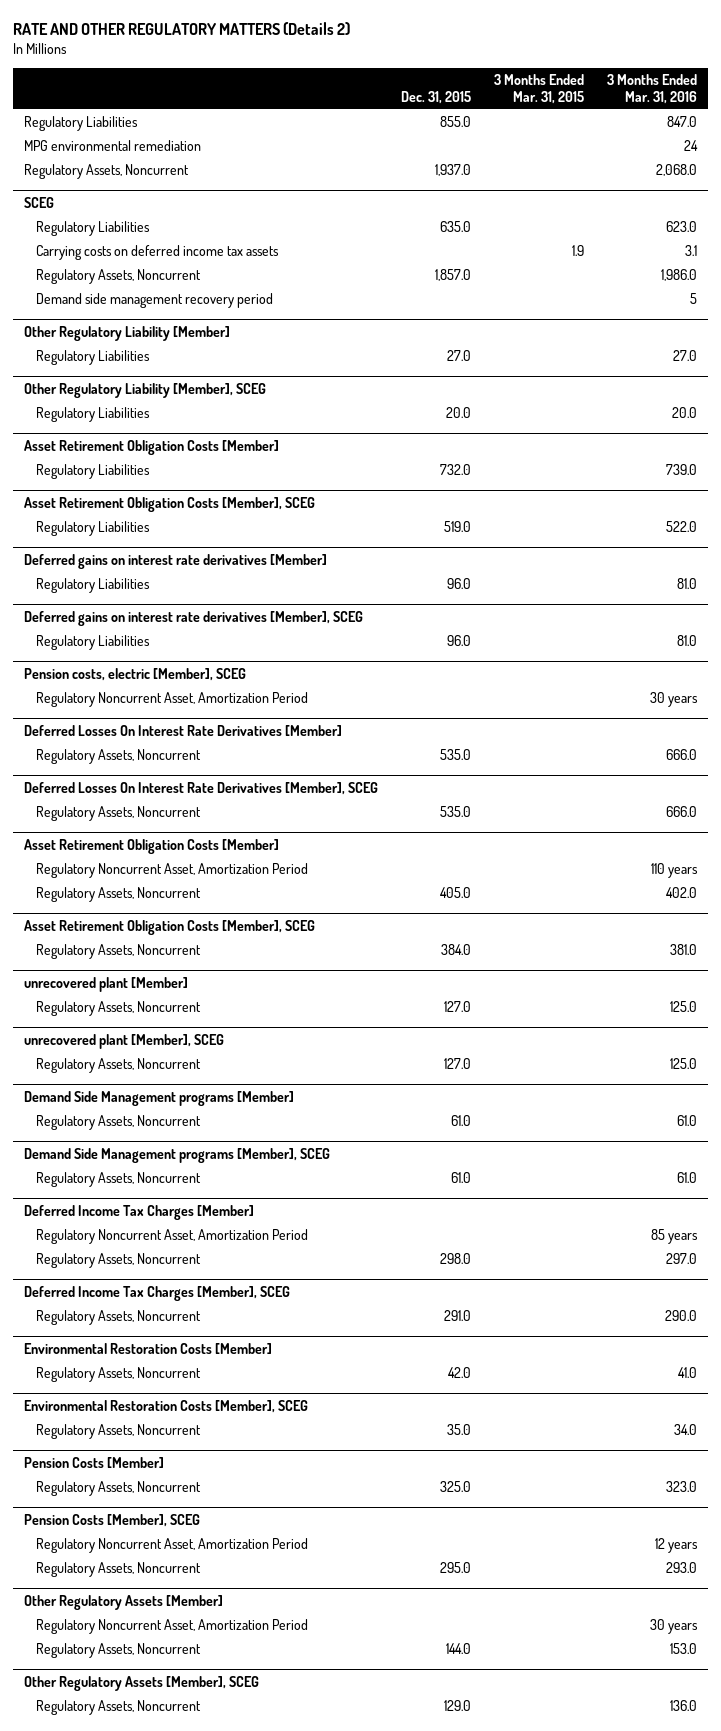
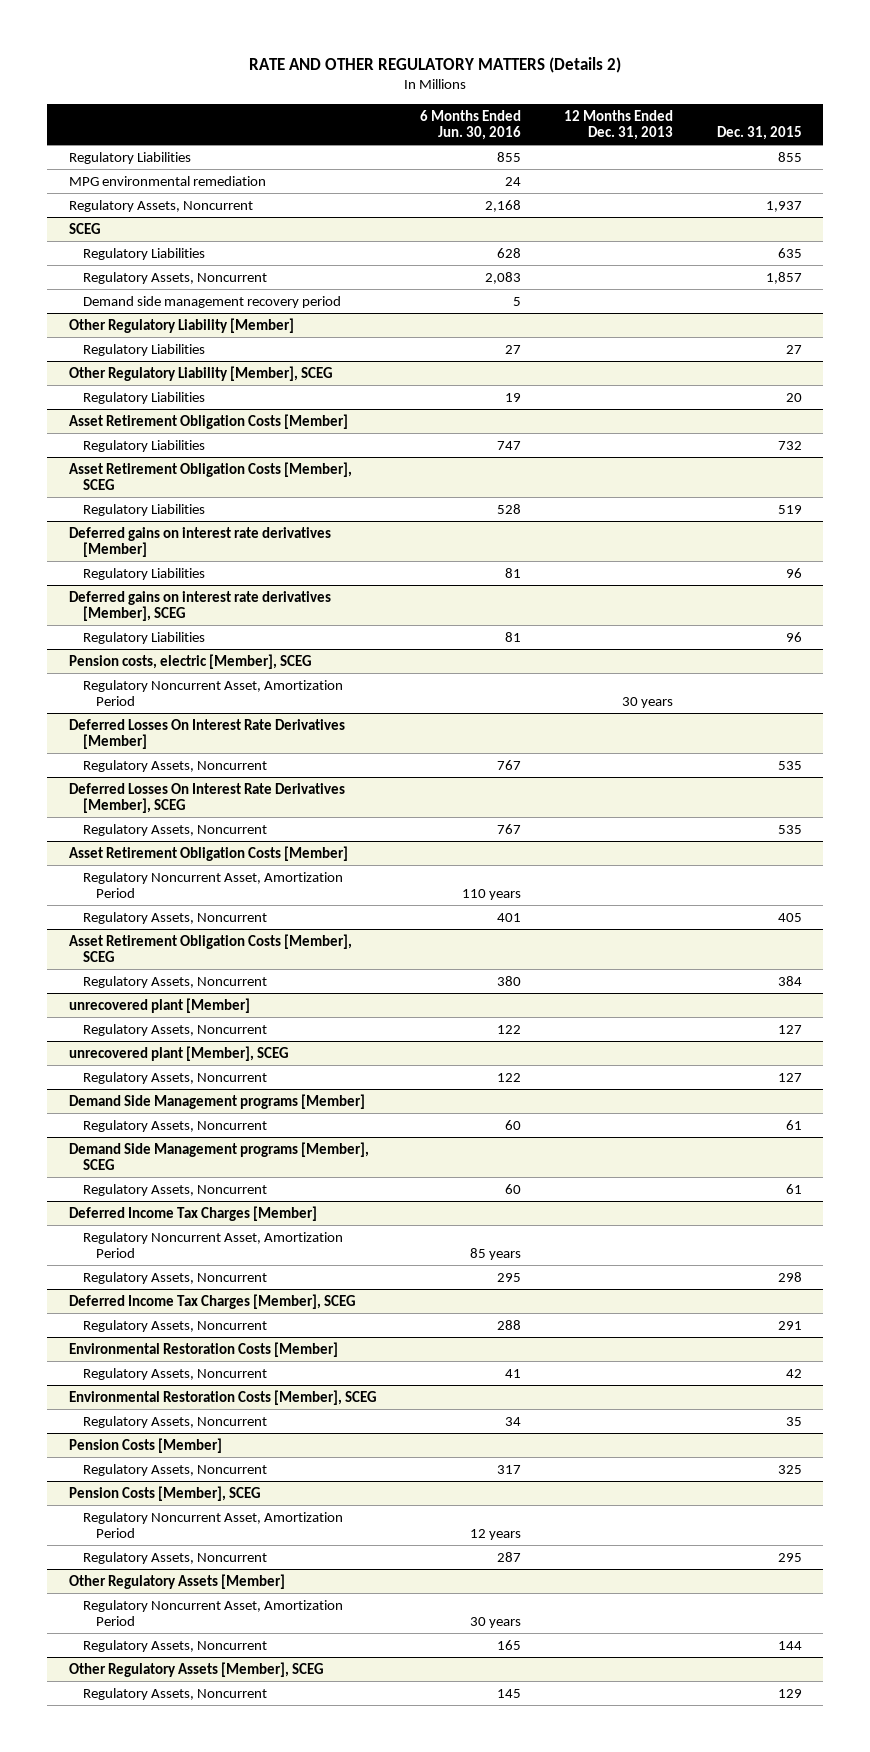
[494,73,585,104] 3 Months Ended Mar. 31, 2015 -> none
[606,73,697,104] 3 Months Ended Mar. 31, 2016 -> none
none -> [420,109,522,141] 6 Months Ended Jun. 30, 2016
none -> [564,109,674,141] 12 Months Ended Dec. 31, 2013
[440,116,472,128] 855.0 -> [777,151,802,162] 855
[435,164,472,177] 1,937.0 -> [765,200,802,212] 1,937
[36,245,280,261] Carrying costs on deferred income tax assets -> none
[440,221,472,233] 635.0 -> [777,247,802,258] 635
[435,269,472,282] 1,857.0 -> [765,271,802,284] 1,857
[447,350,472,362] 27.0 -> [785,344,802,354] 27
[446,407,472,419] 20.0 -> [785,392,802,402] 20
[440,464,472,476] 732.0 -> [777,440,802,450] 732
[444,521,472,533] 519.0 -> [777,504,802,514] 519
[447,578,472,590] 96.0 -> [785,567,802,578] 96
[447,635,472,647] 96.0 -> [785,631,802,642] 96
[440,749,472,761] 535.0 -> [777,760,802,770] 535
[440,806,472,818] 535.0 -> [777,824,802,834] 535
[440,887,472,899] 405.0 -> [777,912,802,922] 405
[441,944,472,956] 384.0 -> [777,975,802,986] 384
[444,1001,472,1013] 127.0 -> [777,1024,802,1034] 127
[444,1058,472,1070] 127.0 -> [777,1072,802,1082] 127
[451,1115,472,1127] 61.0 -> [785,1119,802,1130] 61
[451,1172,472,1184] 61.0 -> [785,1183,802,1194] 61
[440,1253,472,1265] 298.0 -> [777,1271,802,1282] 298
[444,1310,472,1322] 291.0 -> [777,1320,802,1330] 291
[448,1367,472,1379] 42.0 -> [785,1368,802,1378] 42
[447,1424,472,1436] 35.0 -> [785,1416,802,1426] 35
[440,1481,472,1493] 325.0 -> [777,1464,802,1474] 325
[440,1562,472,1574] 295.0 -> [777,1552,802,1562] 295
[446,1643,472,1655] 144.0 -> [777,1640,802,1650] 144
[444,1700,472,1712] 129.0 -> [777,1688,802,1698] 129

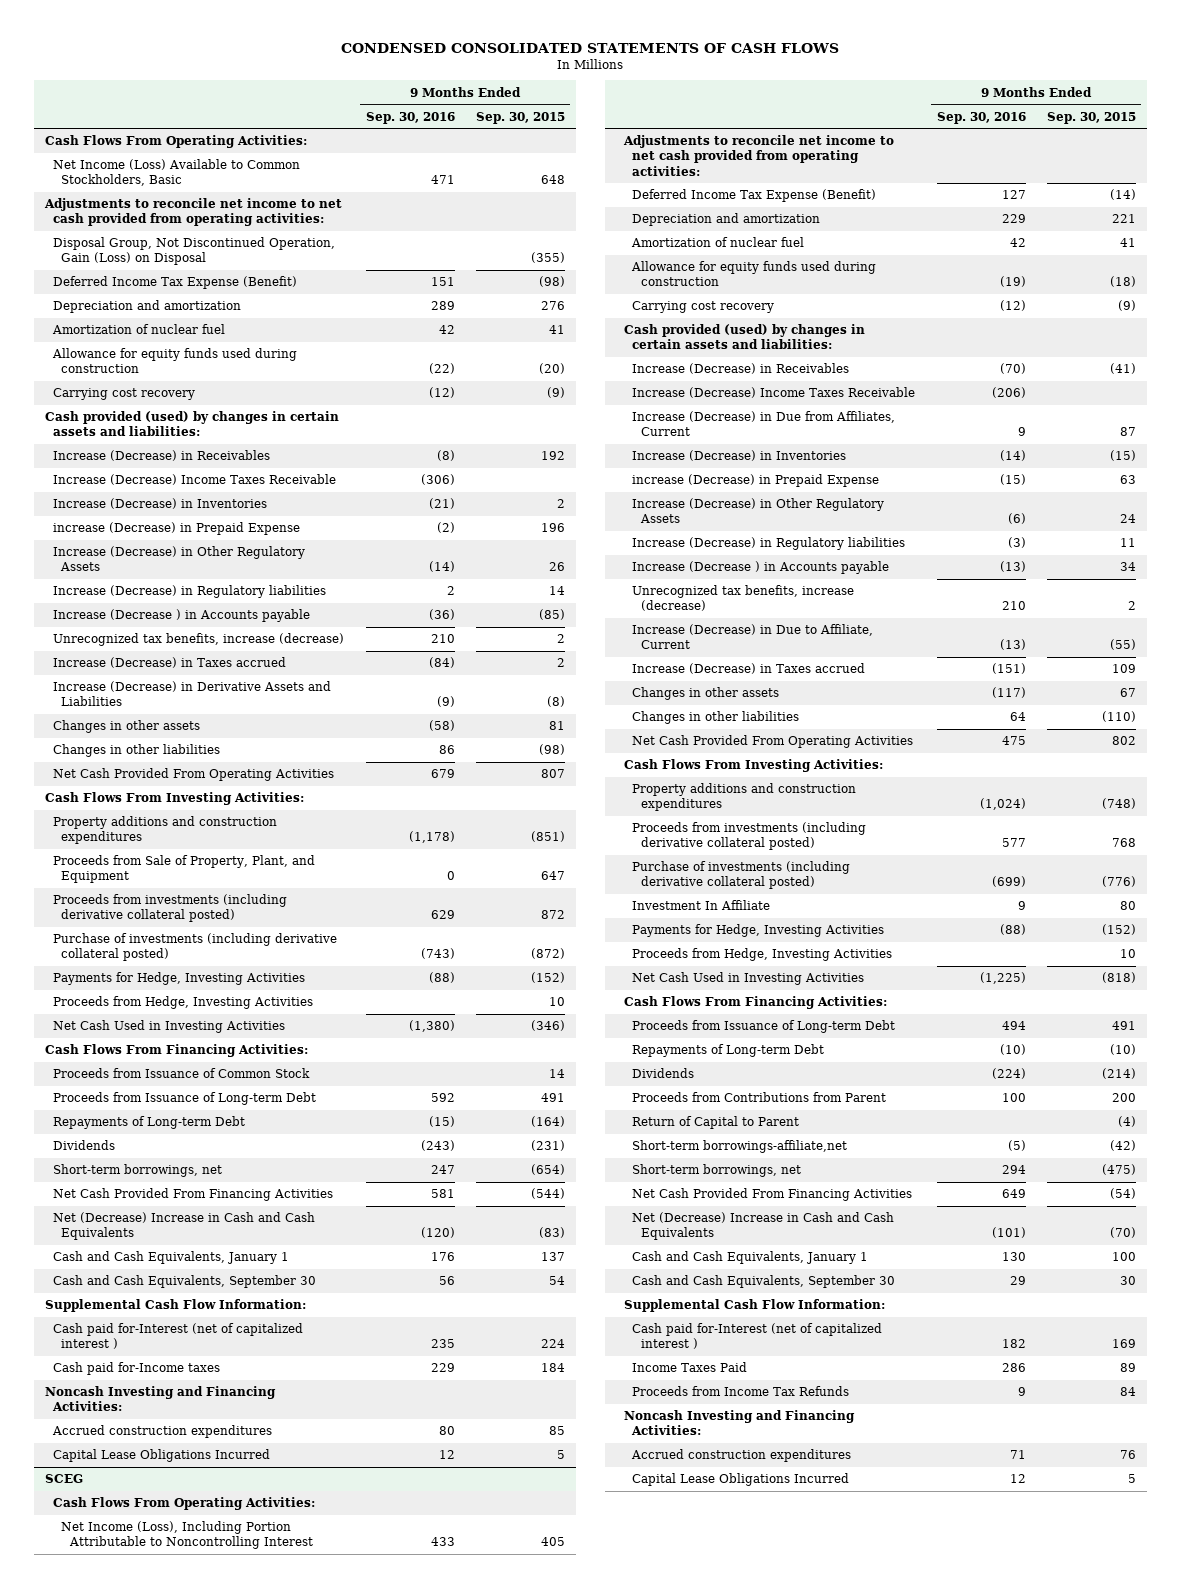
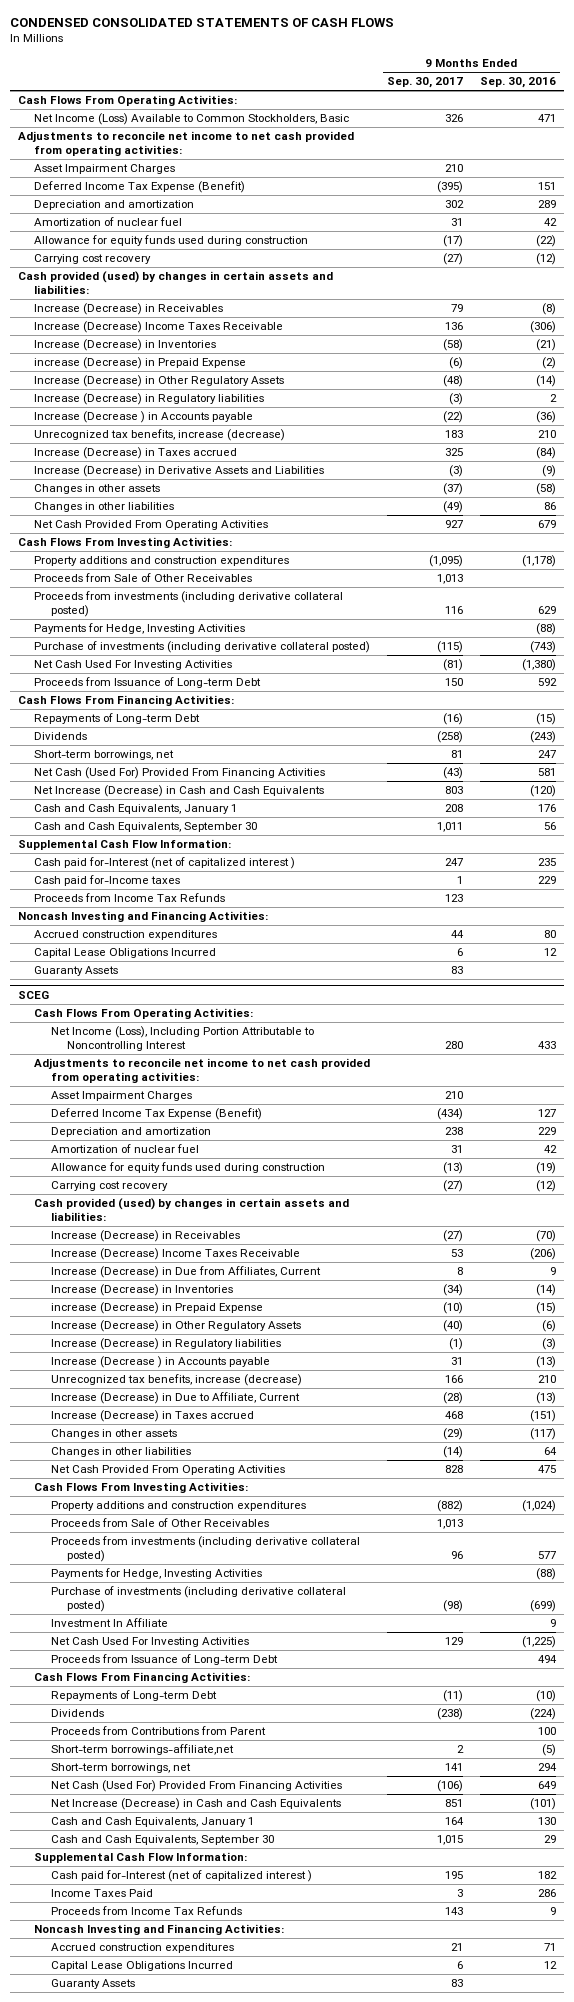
[476,111,566,124] Sep. 30, 2015 -> none
none -> [387,77,464,89] Sep. 30, 2017
[53,237,336,266] Disposal Group, Not Discontinued Operation, Gain (Loss) on Disposal -> none
none -> [34,164,176,175] Asset Impairment Charges
[53,855,316,884] Proceeds from Sale of Property, Plant, and Equipment -> none
none -> [34,573,253,583] Proceeds from Sale of Other Receivables
[53,996,314,1010] Proceeds from Hedge, Investing Activities -> none
[53,1068,311,1079] Proceeds from Issuance of Common Stock -> none
[53,933,338,962] Purchase of investments (including derivative collateral posted) -> [34,641,371,654] Purchase of investments (including derivative collateral posted)
[53,1020,286,1034] Net Cash Used in Investing Activities -> [34,660,233,671] Net Cash Used For Investing Activities
[44,1044,308,1058] Cash Flows From Financing Activities: -> [17,695,234,707] Cash Flows From Financing Activities:
[53,1188,334,1202] Net Cash Provided From Financing Activities -> [34,767,326,780] Net Cash (Used For) Provided From Financing Activities
[53,1212,316,1241] Net (Decrease) Increase in Cash and Cash Equivalents -> [34,785,325,798] Net Increase (Decrease) in Cash and Cash Equivalents
none -> [34,893,226,903] Proceeds from Income Tax Refunds
none -> [34,966,119,977] Guaranty Assets
none -> [50,1091,192,1102] Asset Impairment Charges
none -> [50,1518,269,1528] Proceeds from Sale of Other Receivables
[632,924,885,938] Payments for Hedge, Investing Activities -> [50,1568,262,1580] Payments for Hedge, Investing Activities
[632,948,893,962] Proceeds from Hedge, Investing Activities -> none
[632,972,865,986] Net Cash Used in Investing Activities -> [50,1637,249,1648] Net Cash Used For Investing Activities
[624,996,888,1010] Cash Flows From Financing Activities: -> [34,1672,251,1684] Cash Flows From Financing Activities:
[632,1116,800,1130] Return of Capital to Parent -> none
[632,1188,913,1202] Net Cash Provided From Financing Activities -> [50,1780,342,1793] Net Cash (Used For) Provided From Financing Activities
[632,1212,895,1241] Net (Decrease) Increase in Cash and Cash Equivalents -> [50,1798,341,1811] Net Increase (Decrease) in Cash and Cash Equivalents
none -> [50,1979,135,1990] Guaranty Assets

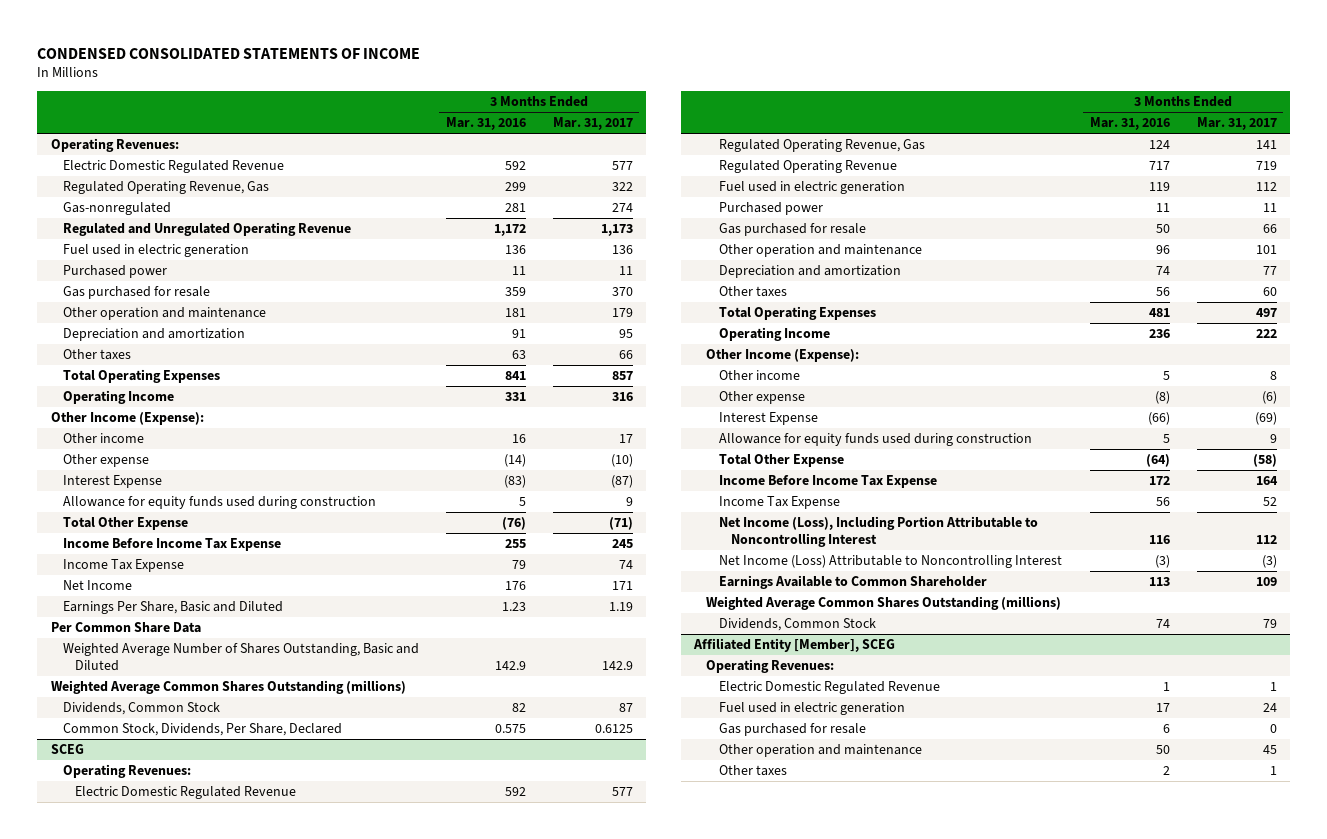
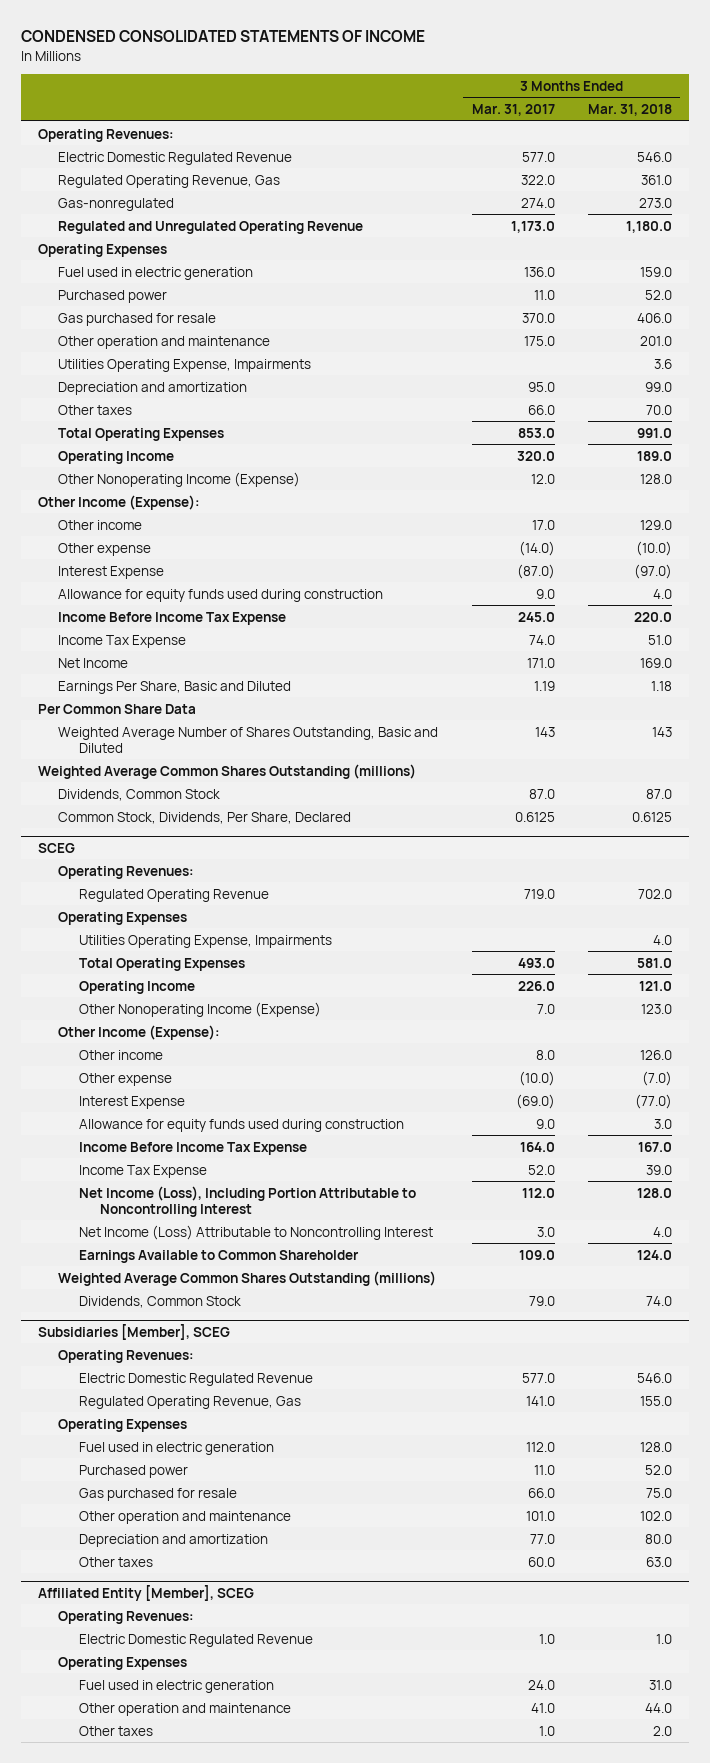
[445,117,526,131] Mar. 31, 2016 -> none
none -> [588,104,673,117] Mar. 31, 2018
[611,161,633,171] 577 -> [521,151,555,162] 577.0
[611,182,633,192] 322 -> [520,174,555,185] 322.0
[611,203,633,213] 274 -> [520,197,555,208] 274.0
[600,224,633,237] 1,173 -> [510,220,555,233] 1,173.0
none -> [37,243,167,257] Operating Expenses
[611,245,633,255] 136 -> [523,266,555,277] 136.0
[618,266,633,276] 11 -> [533,289,555,300] 11.0
[611,287,633,297] 370 -> [521,312,555,323] 370.0
[611,308,633,318] 179 -> [523,335,555,346] 175.0
none -> [58,358,312,372] Utilities Operating Expense, Impairments
[618,329,633,339] 95 -> [527,381,555,392] 95.0
[618,350,633,360] 66 -> [527,404,555,415] 66.0
[611,371,633,381] 857 -> [517,427,555,438] 853.0
[611,392,633,402] 316 -> [516,450,555,461] 320.0
none -> [58,471,301,487] Other Nonoperating Income (Expense)
[62,517,188,531] Total Other Expense -> none
[618,434,633,444] 17 -> [531,519,555,530] 17.0
[610,454,633,468] (10) -> [518,540,555,556] (14.0)
[610,475,633,489] (87) -> [516,563,555,579] (87.0)
[625,497,633,507] 9 -> [535,588,555,599] 9.0
[611,539,633,549] 245 -> [517,611,555,622] 245.0
[618,560,633,570] 74 -> [528,634,555,645] 74.0
[611,581,633,591] 171 -> [526,657,555,668] 171.0
[601,660,633,670] 142.9 -> [534,726,555,737] 143
[618,703,633,713] 87 -> [528,788,555,799] 87.0
[74,786,296,800] Electric Domestic Regulated Revenue -> none
[718,139,925,153] Regulated Operating Revenue, Gas -> none
[718,181,905,195] Fuel used in electric generation -> none
[718,202,823,216] Purchased power -> none
[718,223,866,237] Gas purchased for resale -> none
[718,244,922,258] Other operation and maintenance -> none
[718,265,901,279] Depreciation and amortization -> none
[718,286,787,298] Other taxes -> none
[1255,161,1277,171] 719 -> [523,888,555,899] 719.0
none -> [58,911,188,925] Operating Expenses
none -> [78,934,332,948] Utilities Operating Expense, Impairments
[1255,308,1277,318] 497 -> [517,957,555,968] 493.0
[1255,329,1277,339] 222 -> [517,980,555,991] 226.0
none -> [78,1001,321,1017] Other Nonoperating Income (Expense)
[718,454,844,468] Total Other Expense -> none
[1269,371,1277,381] 8 -> [535,1049,555,1060] 8.0
[1261,391,1277,405] (6) -> [518,1070,555,1086] (10.0)
[1254,412,1277,426] (69) -> [515,1093,555,1109] (69.0)
[1269,434,1277,444] 9 -> [535,1118,555,1129] 9.0
[1255,476,1278,486] 164 -> [519,1141,555,1152] 164.0
[1262,497,1277,507] 52 -> [527,1164,555,1175] 52.0
[1255,534,1277,544] 112 -> [521,1187,555,1198] 112.0
[1261,555,1277,569] (3) -> [536,1226,555,1237] 3.0
[1255,577,1277,587] 109 -> [518,1249,555,1260] 109.0
[1262,619,1277,629] 79 -> [528,1295,555,1306] 79.0
none -> [37,1323,230,1340] Subsidiaries [Member], SCEG
none -> [58,1349,195,1363] Operating Revenues:
none -> [78,1372,313,1386] Electric Domestic Regulated Revenue
none -> [78,1395,301,1409] Regulated Operating Revenue, Gas
none -> [58,1418,188,1432] Operating Expenses
none -> [78,1441,274,1455] Fuel used in electric generation
none -> [78,1464,188,1478] Purchased power
none -> [78,1487,237,1501] Gas purchased for resale
none -> [78,1510,291,1524] Other operation and maintenance
none -> [78,1533,268,1547] Depreciation and amortization
none -> [78,1556,153,1567] Other taxes
[718,723,866,737] Gas purchased for resale -> none
[1269,682,1277,692] 1 -> [538,1633,555,1644] 1.0
none -> [58,1656,188,1670] Operating Expenses
[1262,703,1277,713] 24 -> [527,1679,555,1690] 24.0
[1262,745,1277,755] 45 -> [530,1702,555,1713] 41.0
[1269,766,1277,776] 1 -> [538,1725,555,1736] 1.0

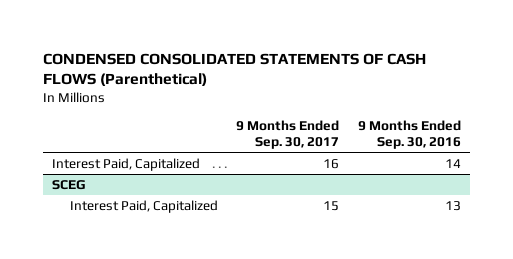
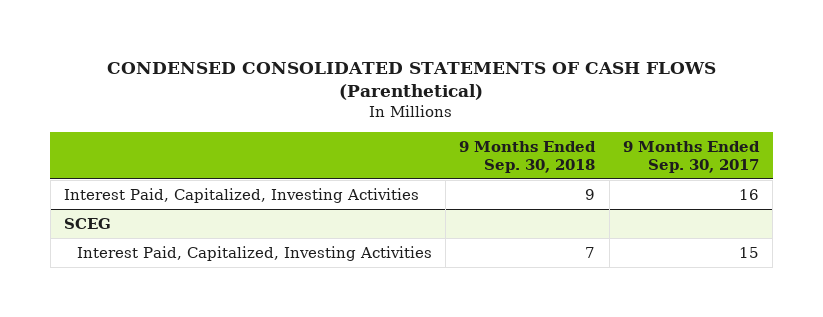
[357,120,461,150] 9 Months Ended Sep. 30, 2016 -> none
none -> [459,140,597,173] 9 Months Ended Sep. 30, 2018
[52,157,201,171] Interest Paid, Capitalized -> [64,188,420,204] Interest Paid, Capitalized, Investing Activities
[70,199,219,213] Interest Paid, Capitalized -> [77,246,433,262] Interest Paid, Capitalized, Investing Activities

